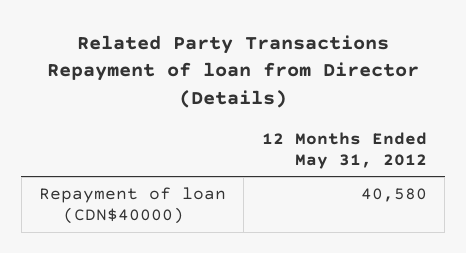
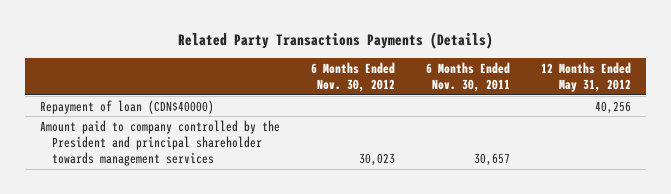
[46,34,419,108] Related Party Transactions Repayment of loan from Director (Details) -> [177,32,493,50] Related Party Transactions Payments (Details)
none -> [311,61,396,93] 6 Months Ended Nov. 30, 2012
none -> [425,61,510,93] 6 Months Ended Nov. 30, 2011
[360,188,427,203] 40,580 -> [594,100,631,114] 40,256
none -> [40,119,281,167] Amount paid to company controlled by the President and principal shareholder towards management services

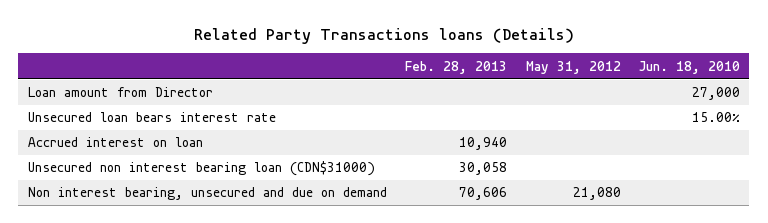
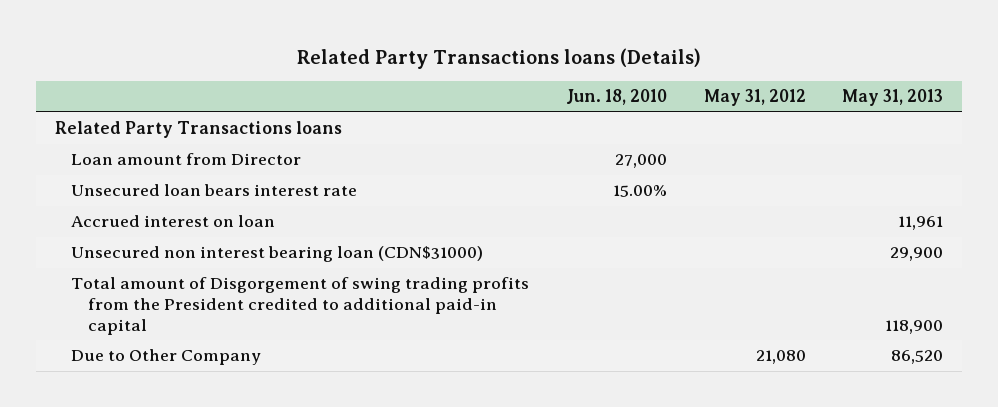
[405,60,508,74] Feb. 28, 2013 -> none
none -> [842,89,944,107] May 31, 2013
none -> [54,121,342,139] Related Party Transactions loans
none -> [71,277,530,335] Total amount of Disgorgement of swing trading profits from the President credited to additional paid-in capital
[27,187,387,201] Non interest bearing, unsecured and due on demand -> [71,349,262,366] Due to Other Company

